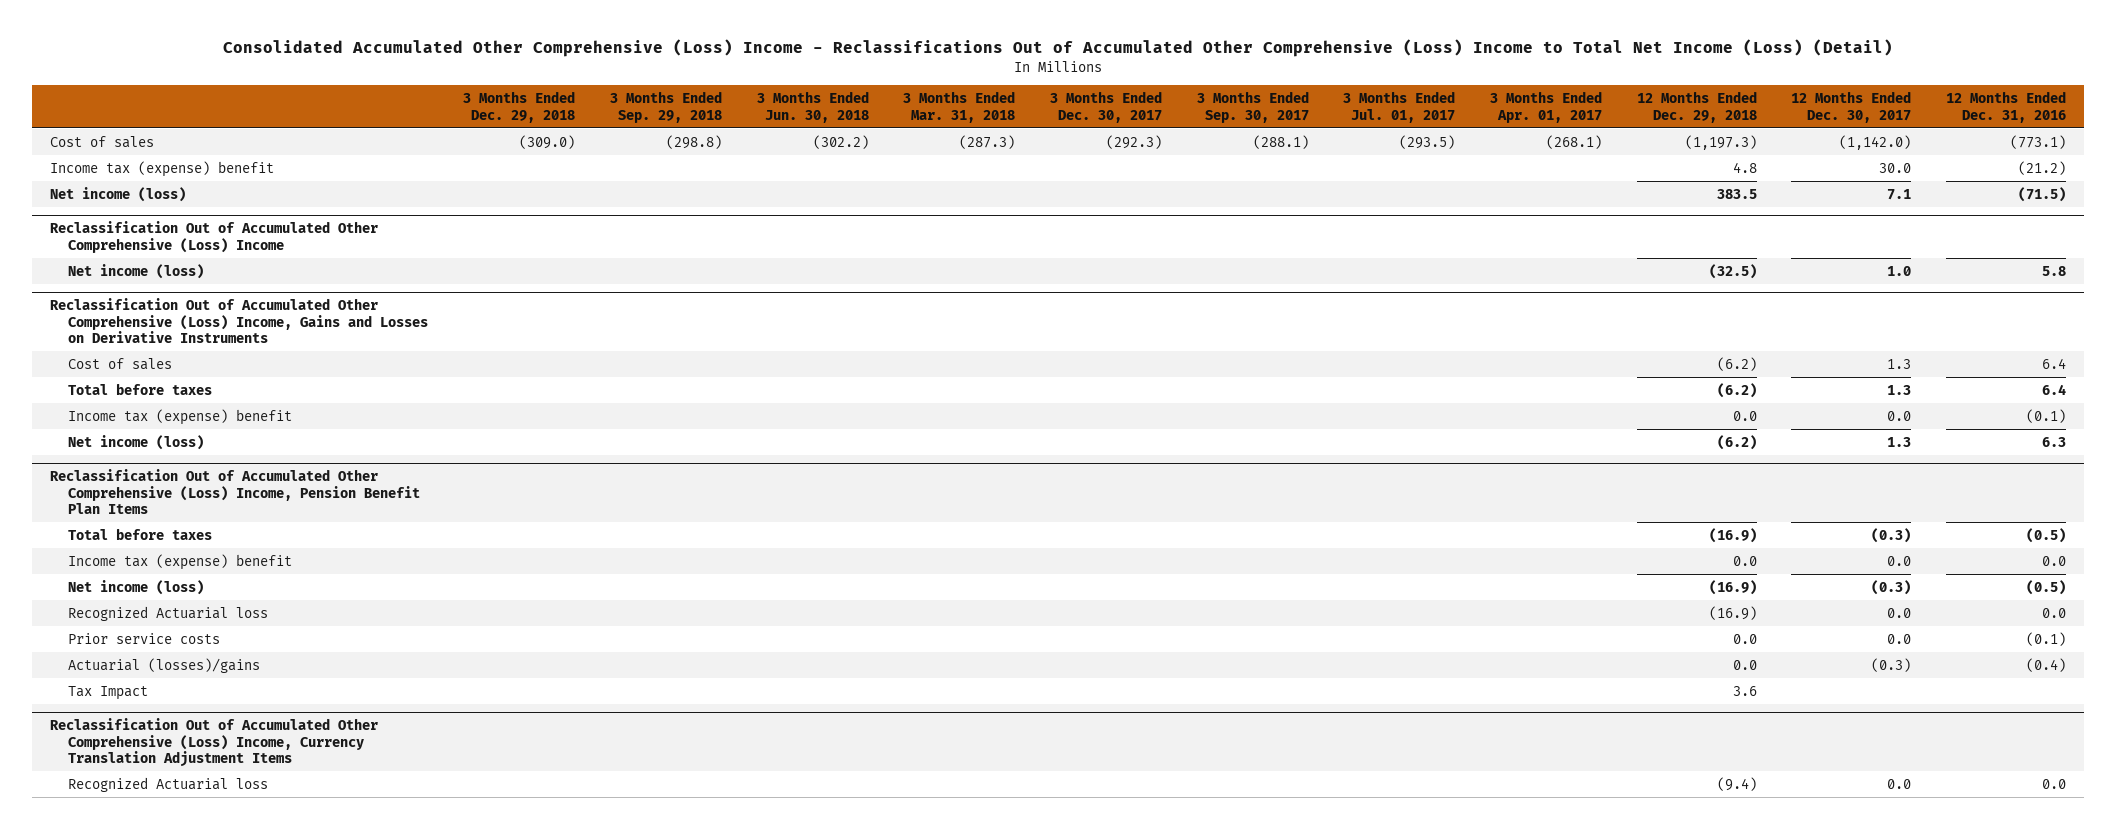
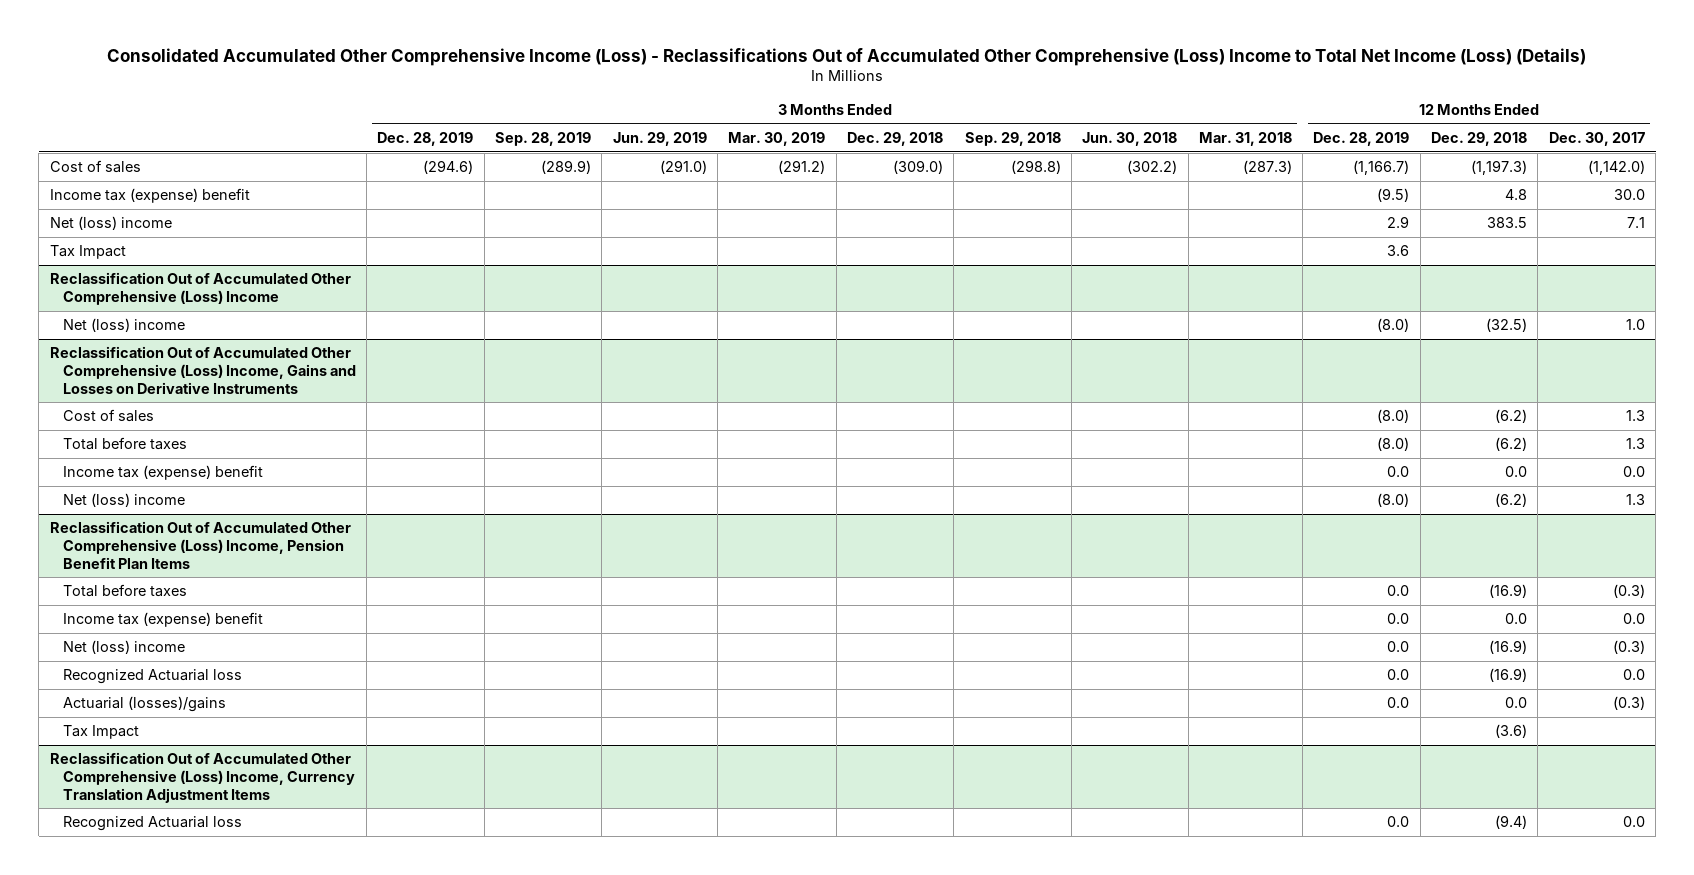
[222,39,1893,58] Consolidated Accumulated Other Comprehensive (Loss) Income - Reclassifications Out of Accumulated Other Comprehensive (Loss) Income to Total Net Income (Loss) (Detail) -> [107,47,1587,66] Consolidated Accumulated Other Comprehensive Income (Loss) - Reclassifications Out of Accumulated Other Comprehensive (Loss) Income to Total Net Income (Loss) (Details)
[1049,91,1162,123] 3 Months Ended Dec. 30, 2017 -> none
[1196,91,1309,123] 3 Months Ended Sep. 30, 2017 -> none
[1343,91,1456,123] 3 Months Ended Jul. 01, 2017 -> none
[1490,91,1603,123] 3 Months Ended Apr. 01, 2017 -> none
[1946,91,2067,123] 12 Months Ended Dec. 31, 2016 -> none
none -> [377,132,474,147] Dec. 28, 2019
none -> [495,132,592,147] Sep. 28, 2019
none -> [612,132,707,147] Jun. 29, 2019
none -> [728,132,826,147] Mar. 30, 2019
none -> [1313,132,1410,147] Dec. 28, 2019
[49,186,186,202] Net income (loss) -> [49,216,172,231] Net (loss) income
none -> [49,245,126,260] Tax Impact
[68,263,205,279] Net income (loss) -> [62,318,185,333] Net (loss) income
[68,434,205,450] Net income (loss) -> [62,493,185,508] Net (loss) income
[68,579,205,595] Net income (loss) -> [62,640,185,655] Net (loss) income
[68,632,221,644] Prior service costs -> none
[1732,685,1757,696] 3.6 -> [1495,724,1528,739] (3.6)

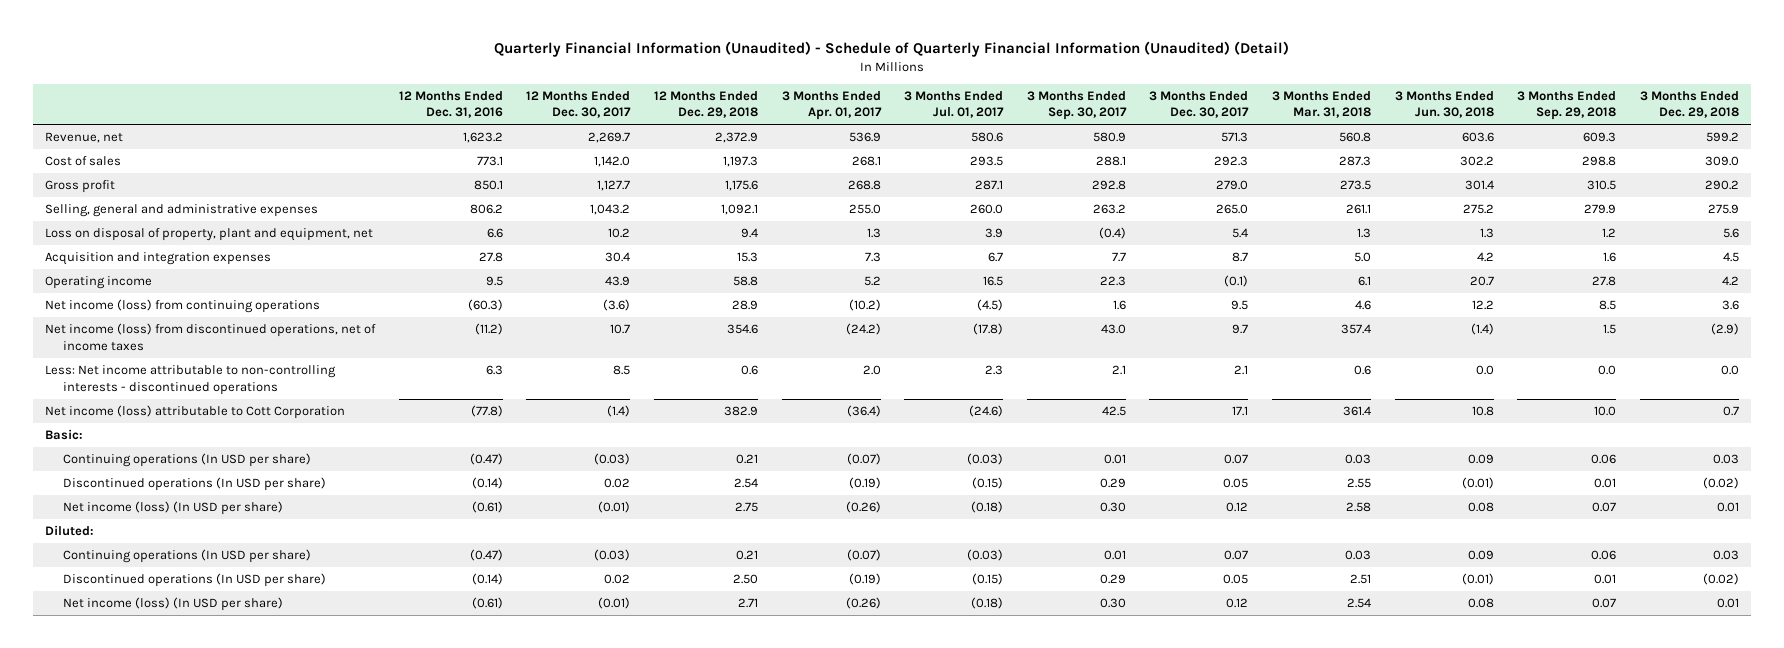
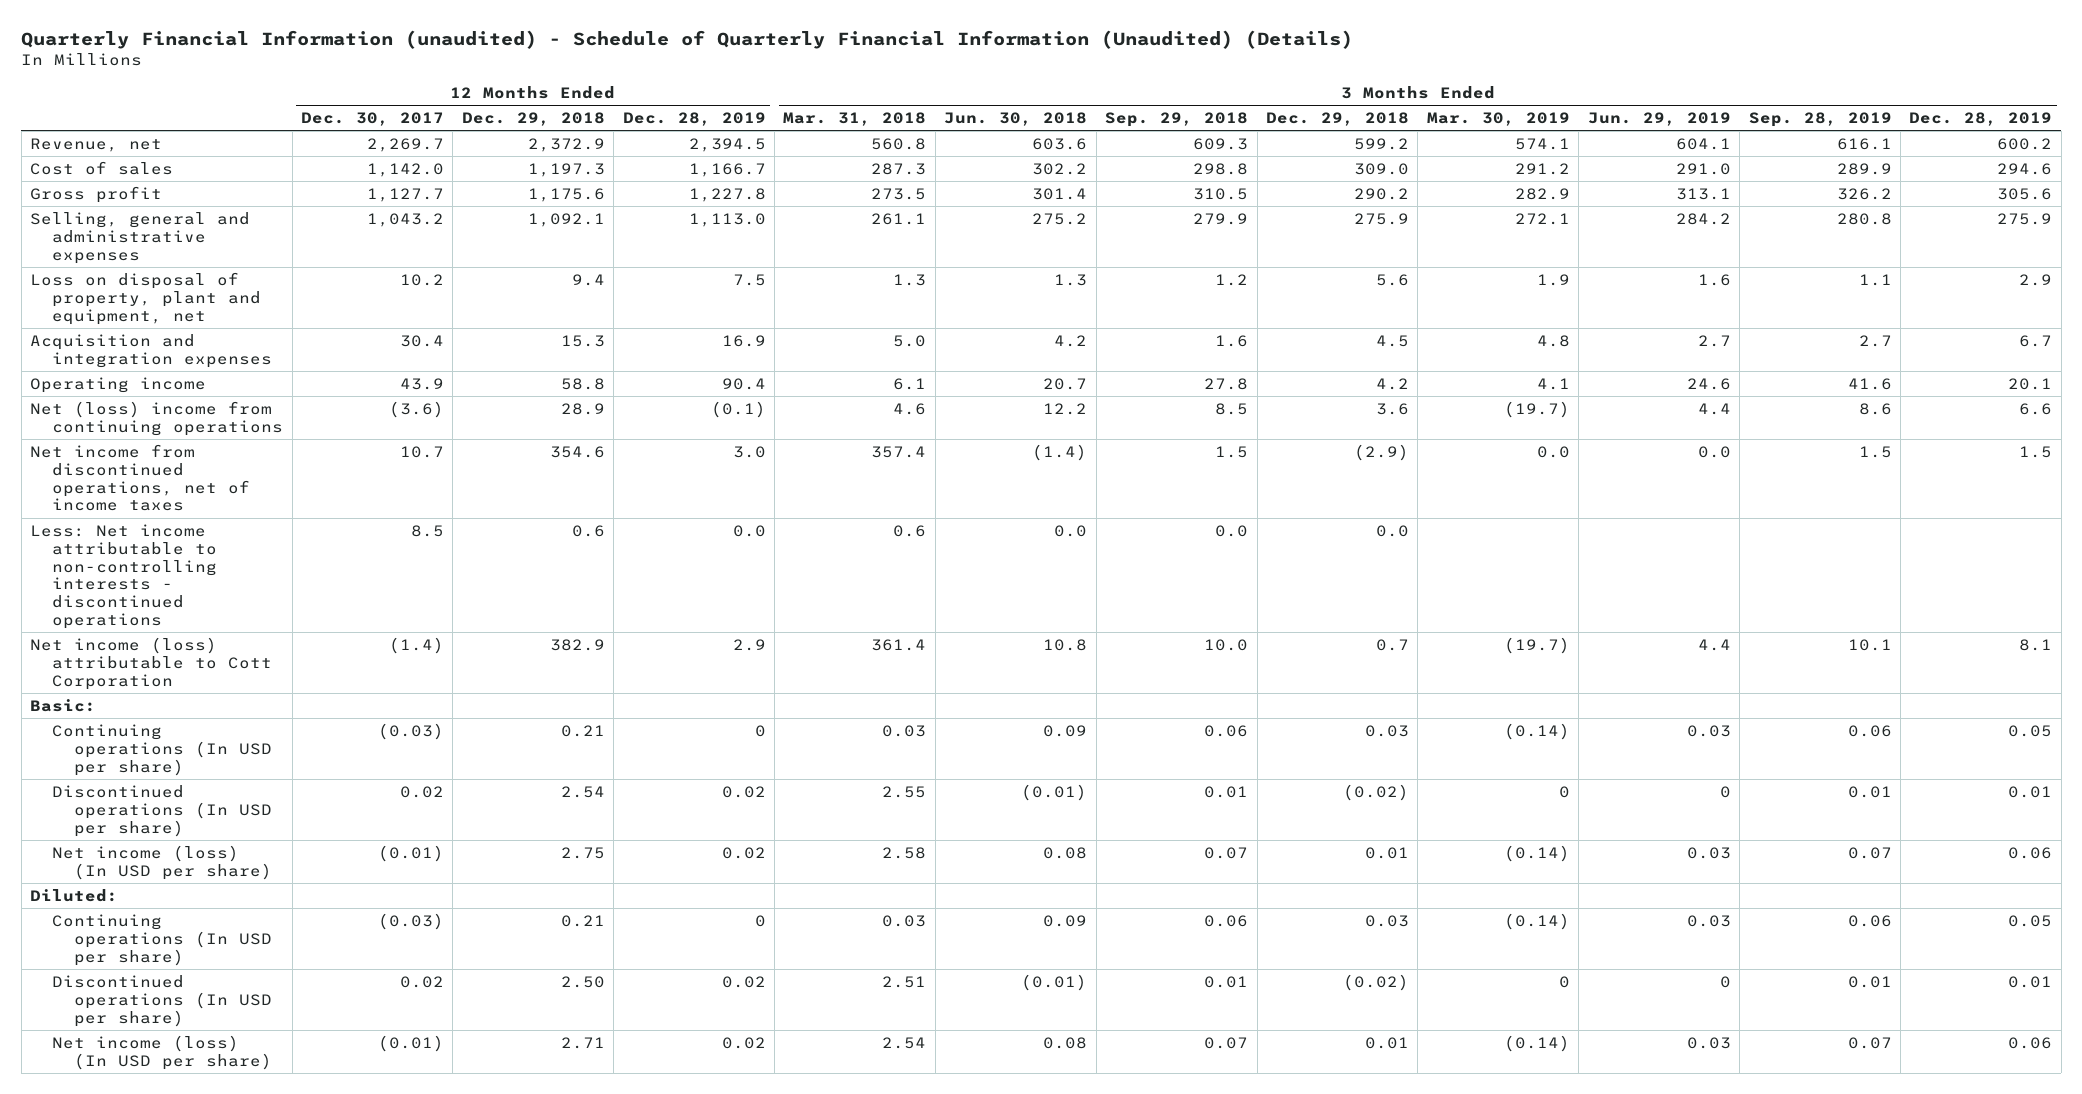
[493,41,1289,58] Quarterly Financial Information (Unaudited) - Schedule of Quarterly Financial Information (Unaudited) (Detail) -> [21,29,1354,49] Quarterly Financial Information (unaudited) - Schedule of Quarterly Financial Information (Unaudited) (Details)
[398,90,503,119] 12 Months Ended Dec. 31, 2016 -> none
[781,90,882,121] 3 Months Ended Apr. 01, 2017 -> none
[904,90,1005,119] 3 Months Ended Jul. 01, 2017 -> none
[1026,90,1127,121] 3 Months Ended Sep. 30, 2017 -> none
[1149,90,1250,119] 3 Months Ended Dec. 30, 2017 -> none
none -> [622,111,766,126] Dec. 28, 2019
none -> [1426,111,1570,126] Mar. 30, 2019
none -> [1587,111,1731,126] Jun. 29, 2019
none -> [1748,111,1892,127] Sep. 28, 2019
none -> [1909,111,2053,126] Dec. 28, 2019
[45,299,321,314] Net income (loss) from continuing operations -> [30,400,284,436] Net (loss) income from continuing operations
[45,323,377,351] Net income (loss) from discontinued operations, net of income taxes -> [30,443,251,512] Net income from discontinued operations, net of income taxes

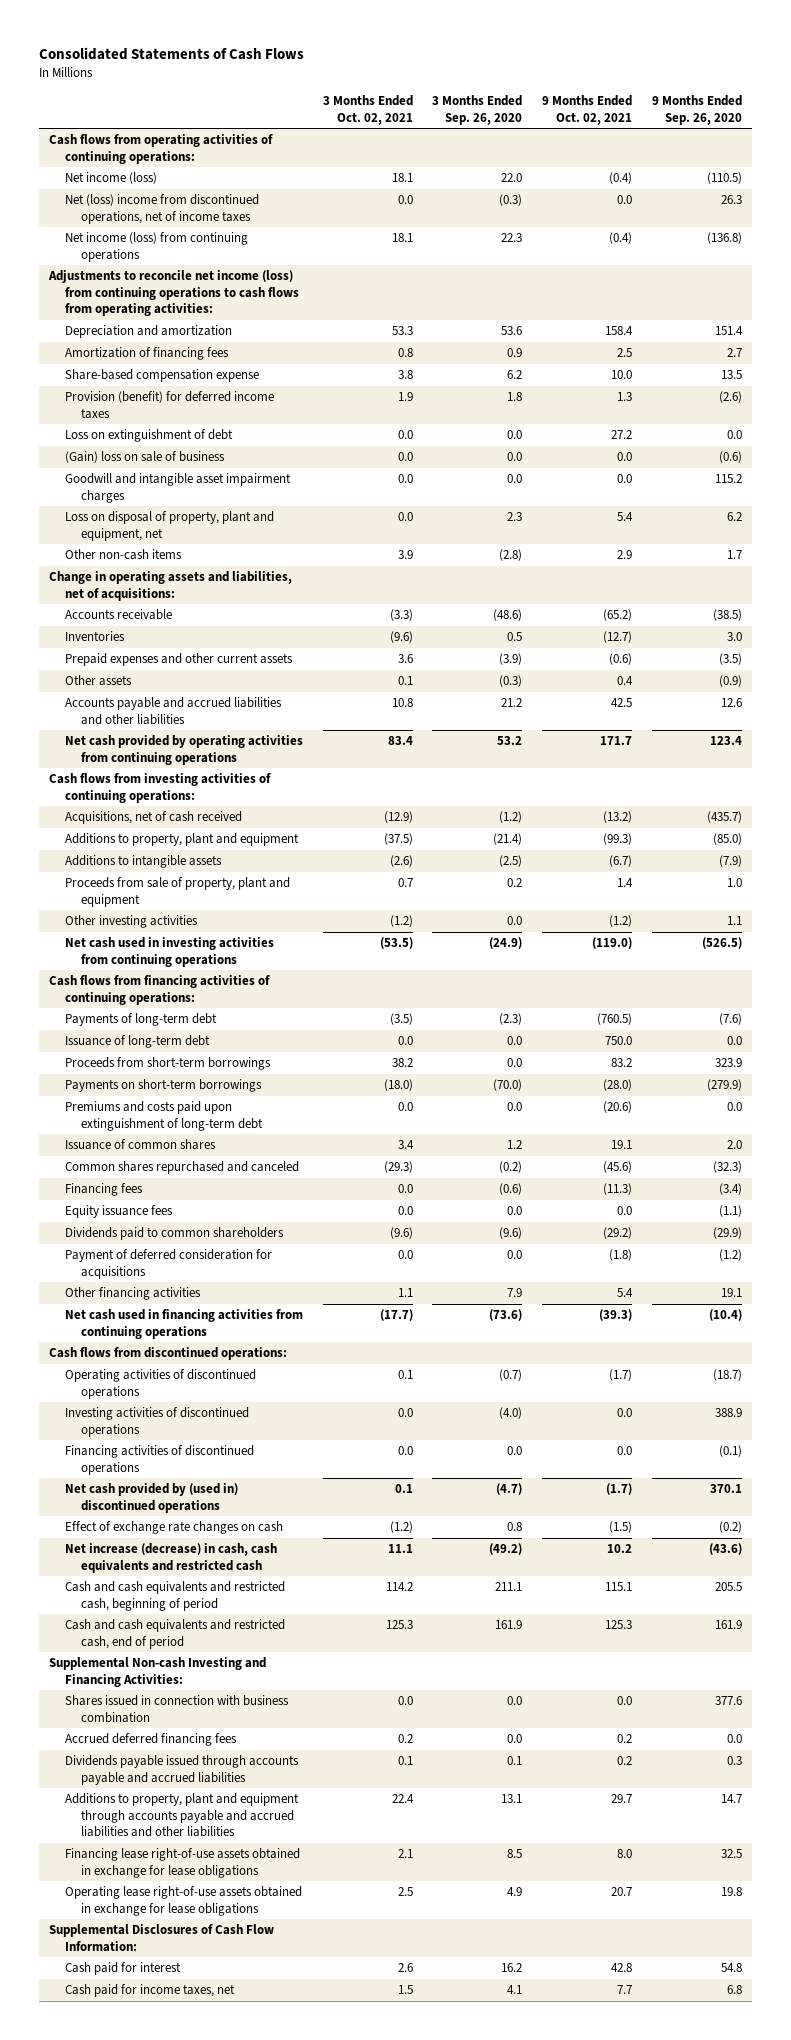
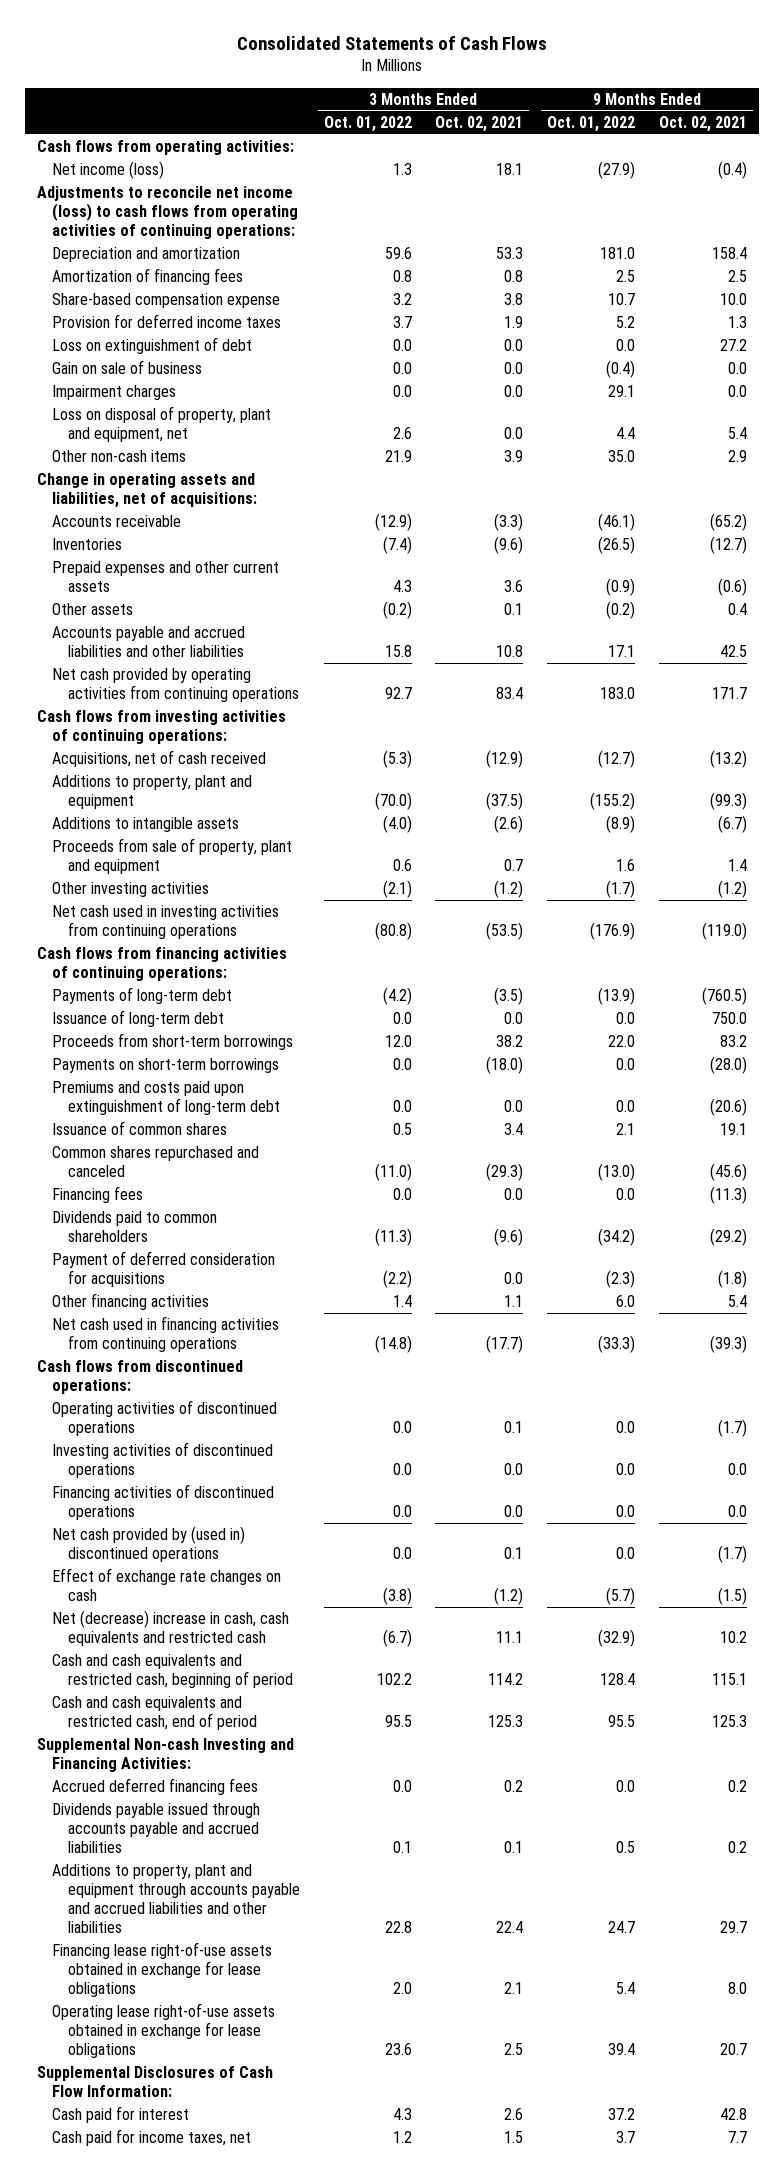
[432,95,523,125] 3 Months Ended Sep. 26, 2020 -> none
[651,95,742,125] 9 Months Ended Sep. 26, 2020 -> none
none -> [323,116,412,133] Oct. 01, 2022
none -> [547,116,636,133] Oct. 01, 2022
[49,134,274,164] Cash flows from operating activities of continuing operations: -> [36,140,294,156] Cash flows from operating activities:
[64,194,259,224] Net (loss) income from discontinued operations, net of income taxes -> none
[64,232,248,262] Net income (loss) from continuing operations -> none
[48,270,299,316] Adjustments to reconcile net income (loss) from continuing operations to cash flows from operating activities: -> [36,186,299,240] Adjustments to reconcile net income (loss) to cash flows from operating activities of continuing operations:
[64,391,274,419] Provision (benefit) for deferred income taxes -> [52,314,282,329] Provision for deferred income taxes
[64,473,291,503] Goodwill and intangible asset impairment charges -> none
[64,451,225,464] (Gain) loss on sale of business -> [52,360,203,375] Gain on sale of business
none -> [52,385,177,401] Impairment charges
[64,1205,173,1219] Equity issuance fees -> none
[64,1543,277,1573] Net increase (decrease) in cash, cash equivalents and restricted cash -> [52,1610,290,1647] Net (decrease) increase in cash, cash equivalents and restricted cash
[64,1695,289,1723] Shares issued in connection with business combination -> none

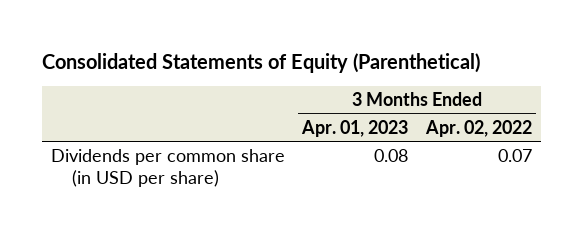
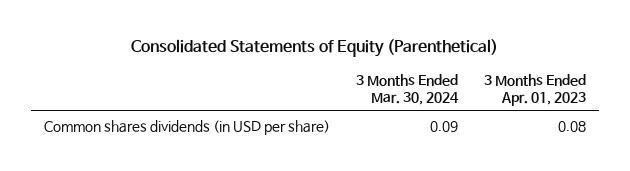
[424,119,532,137] Apr. 02, 2022 -> none
none -> [356,73,460,105] 3 Months Ended Mar. 30, 2024
[50,148,285,187] Dividends per common share (in USD per share) -> [43,119,330,135] Common shares dividends (in USD per share)

